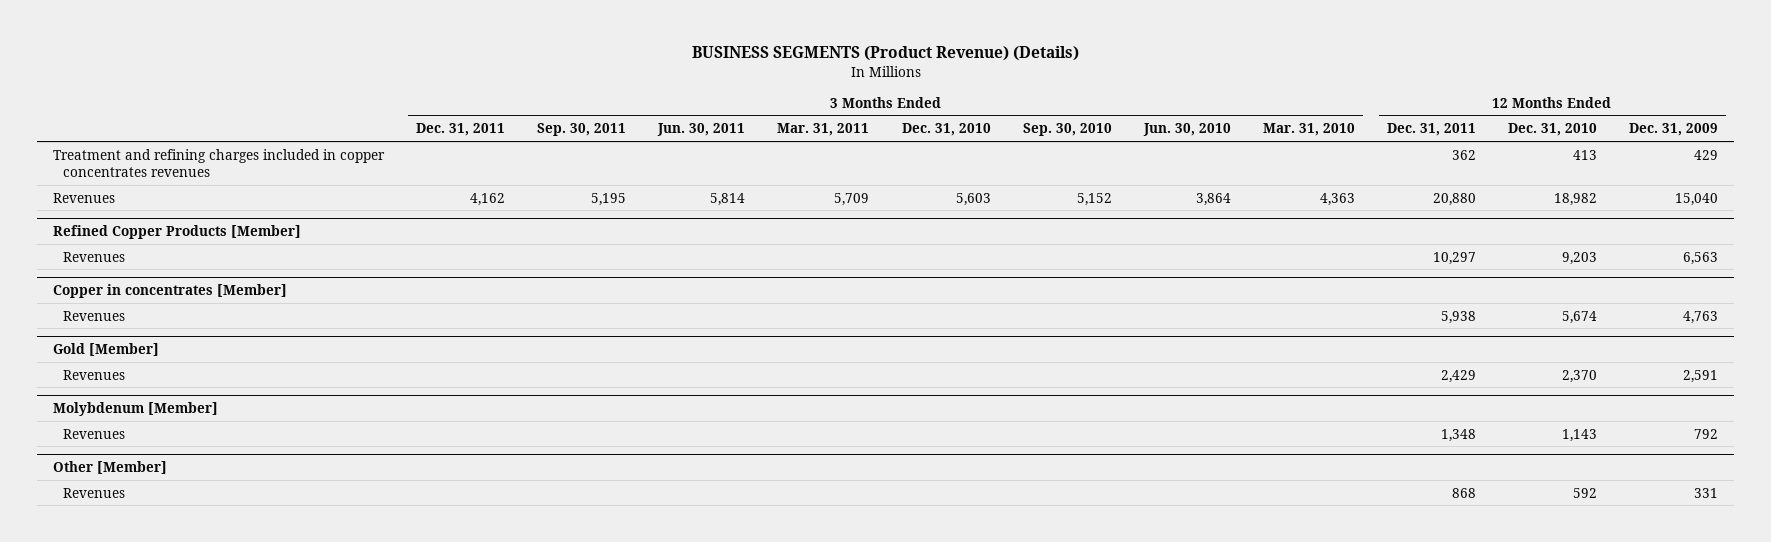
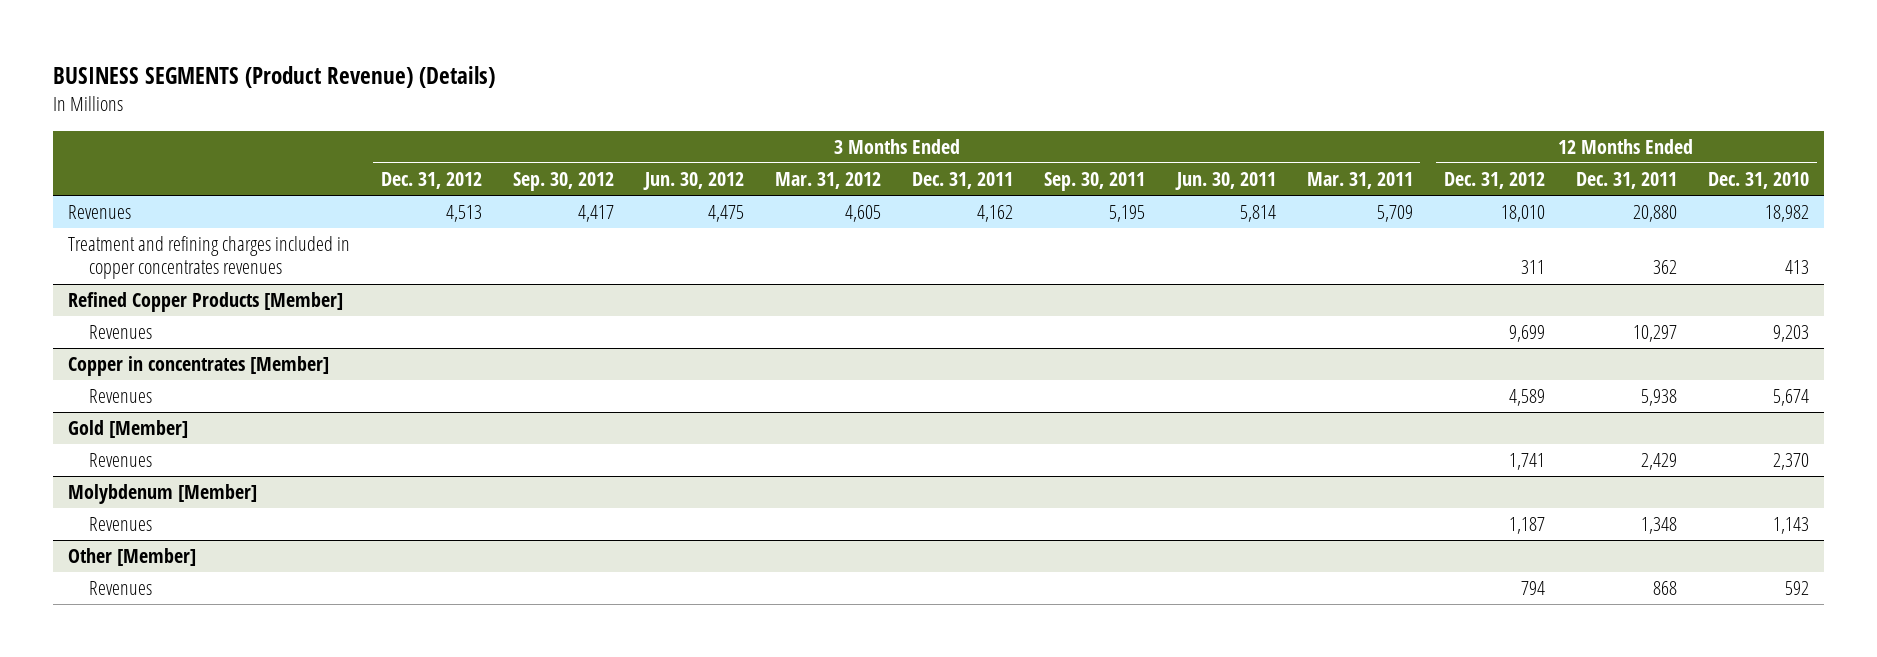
[901,123,991,137] Dec. 31, 2010 -> none
[1022,123,1112,137] Sep. 30, 2010 -> none
[1142,123,1231,137] Jun. 30, 2010 -> none
[1262,123,1355,137] Mar. 31, 2010 -> none
[1628,123,1718,137] Dec. 31, 2009 -> none
none -> [381,172,483,190] Dec. 31, 2012
none -> [513,172,615,192] Sep. 30, 2012
none -> [643,172,745,191] Jun. 30, 2012
none -> [775,172,882,190] Mar. 31, 2012
none -> [1443,172,1545,190] Dec. 31, 2012
[53,148,386,178] Treatment and refining charges included in copper concentrates revenues -> [68,236,351,280] Treatment and refining charges included in copper concentrates revenues

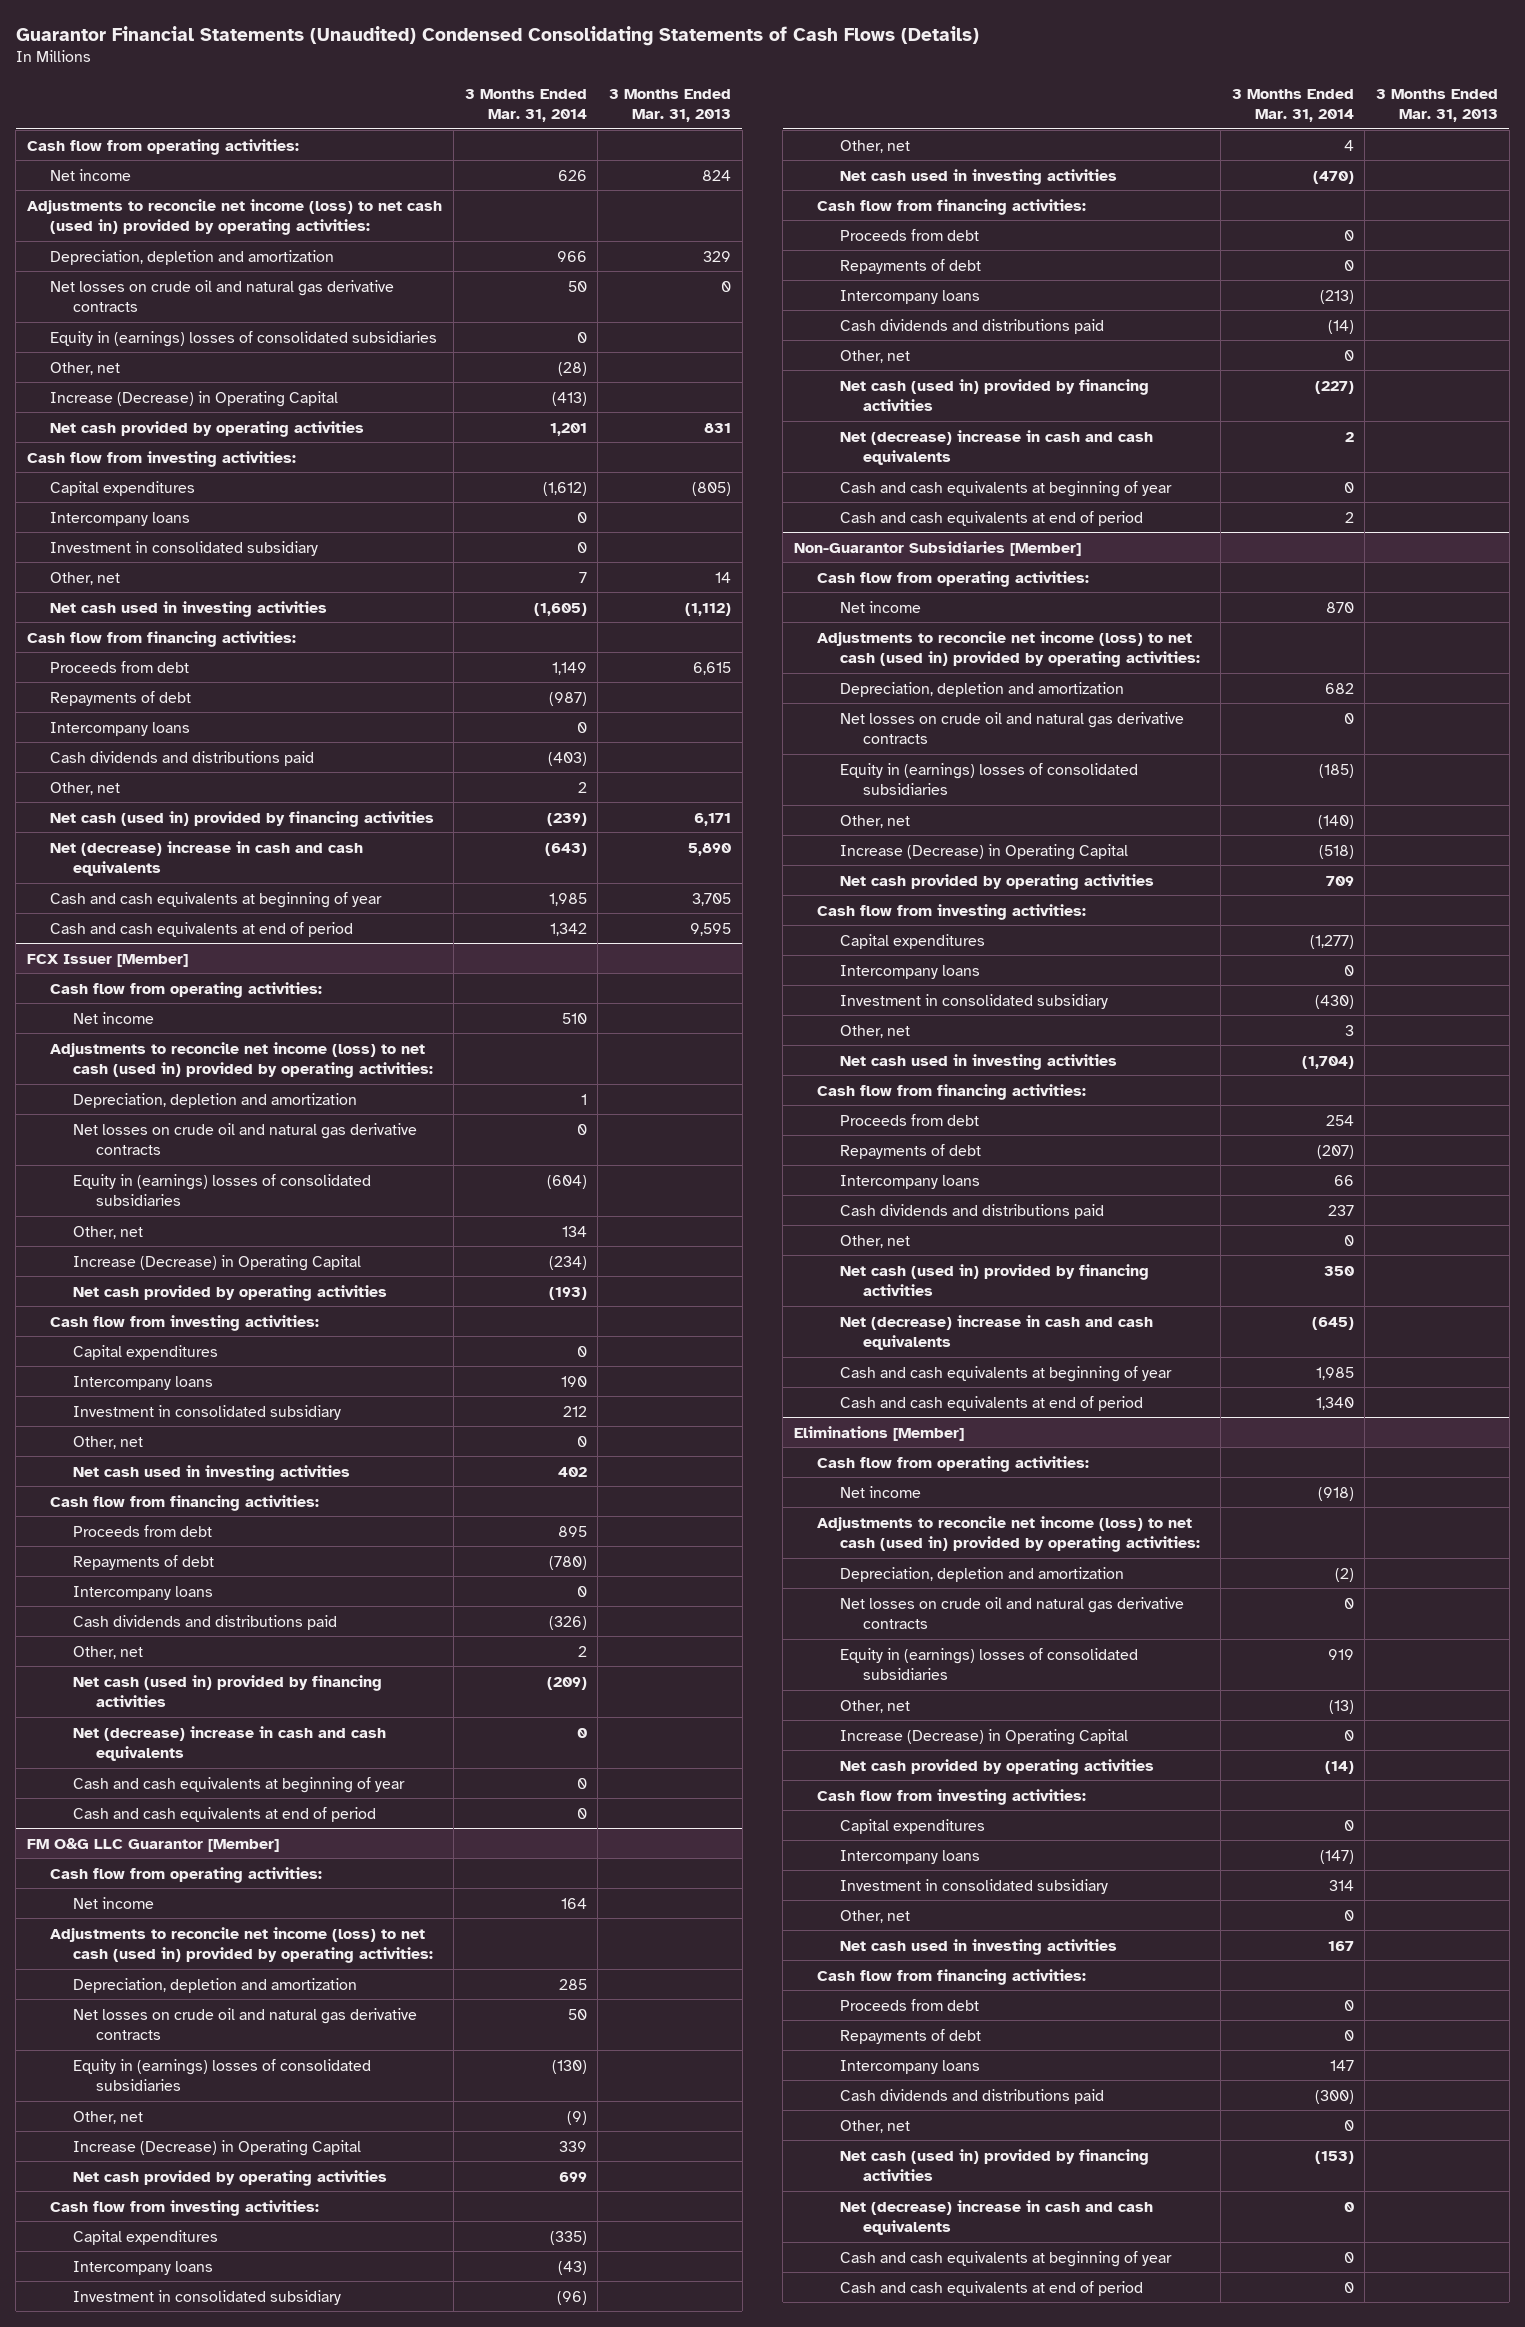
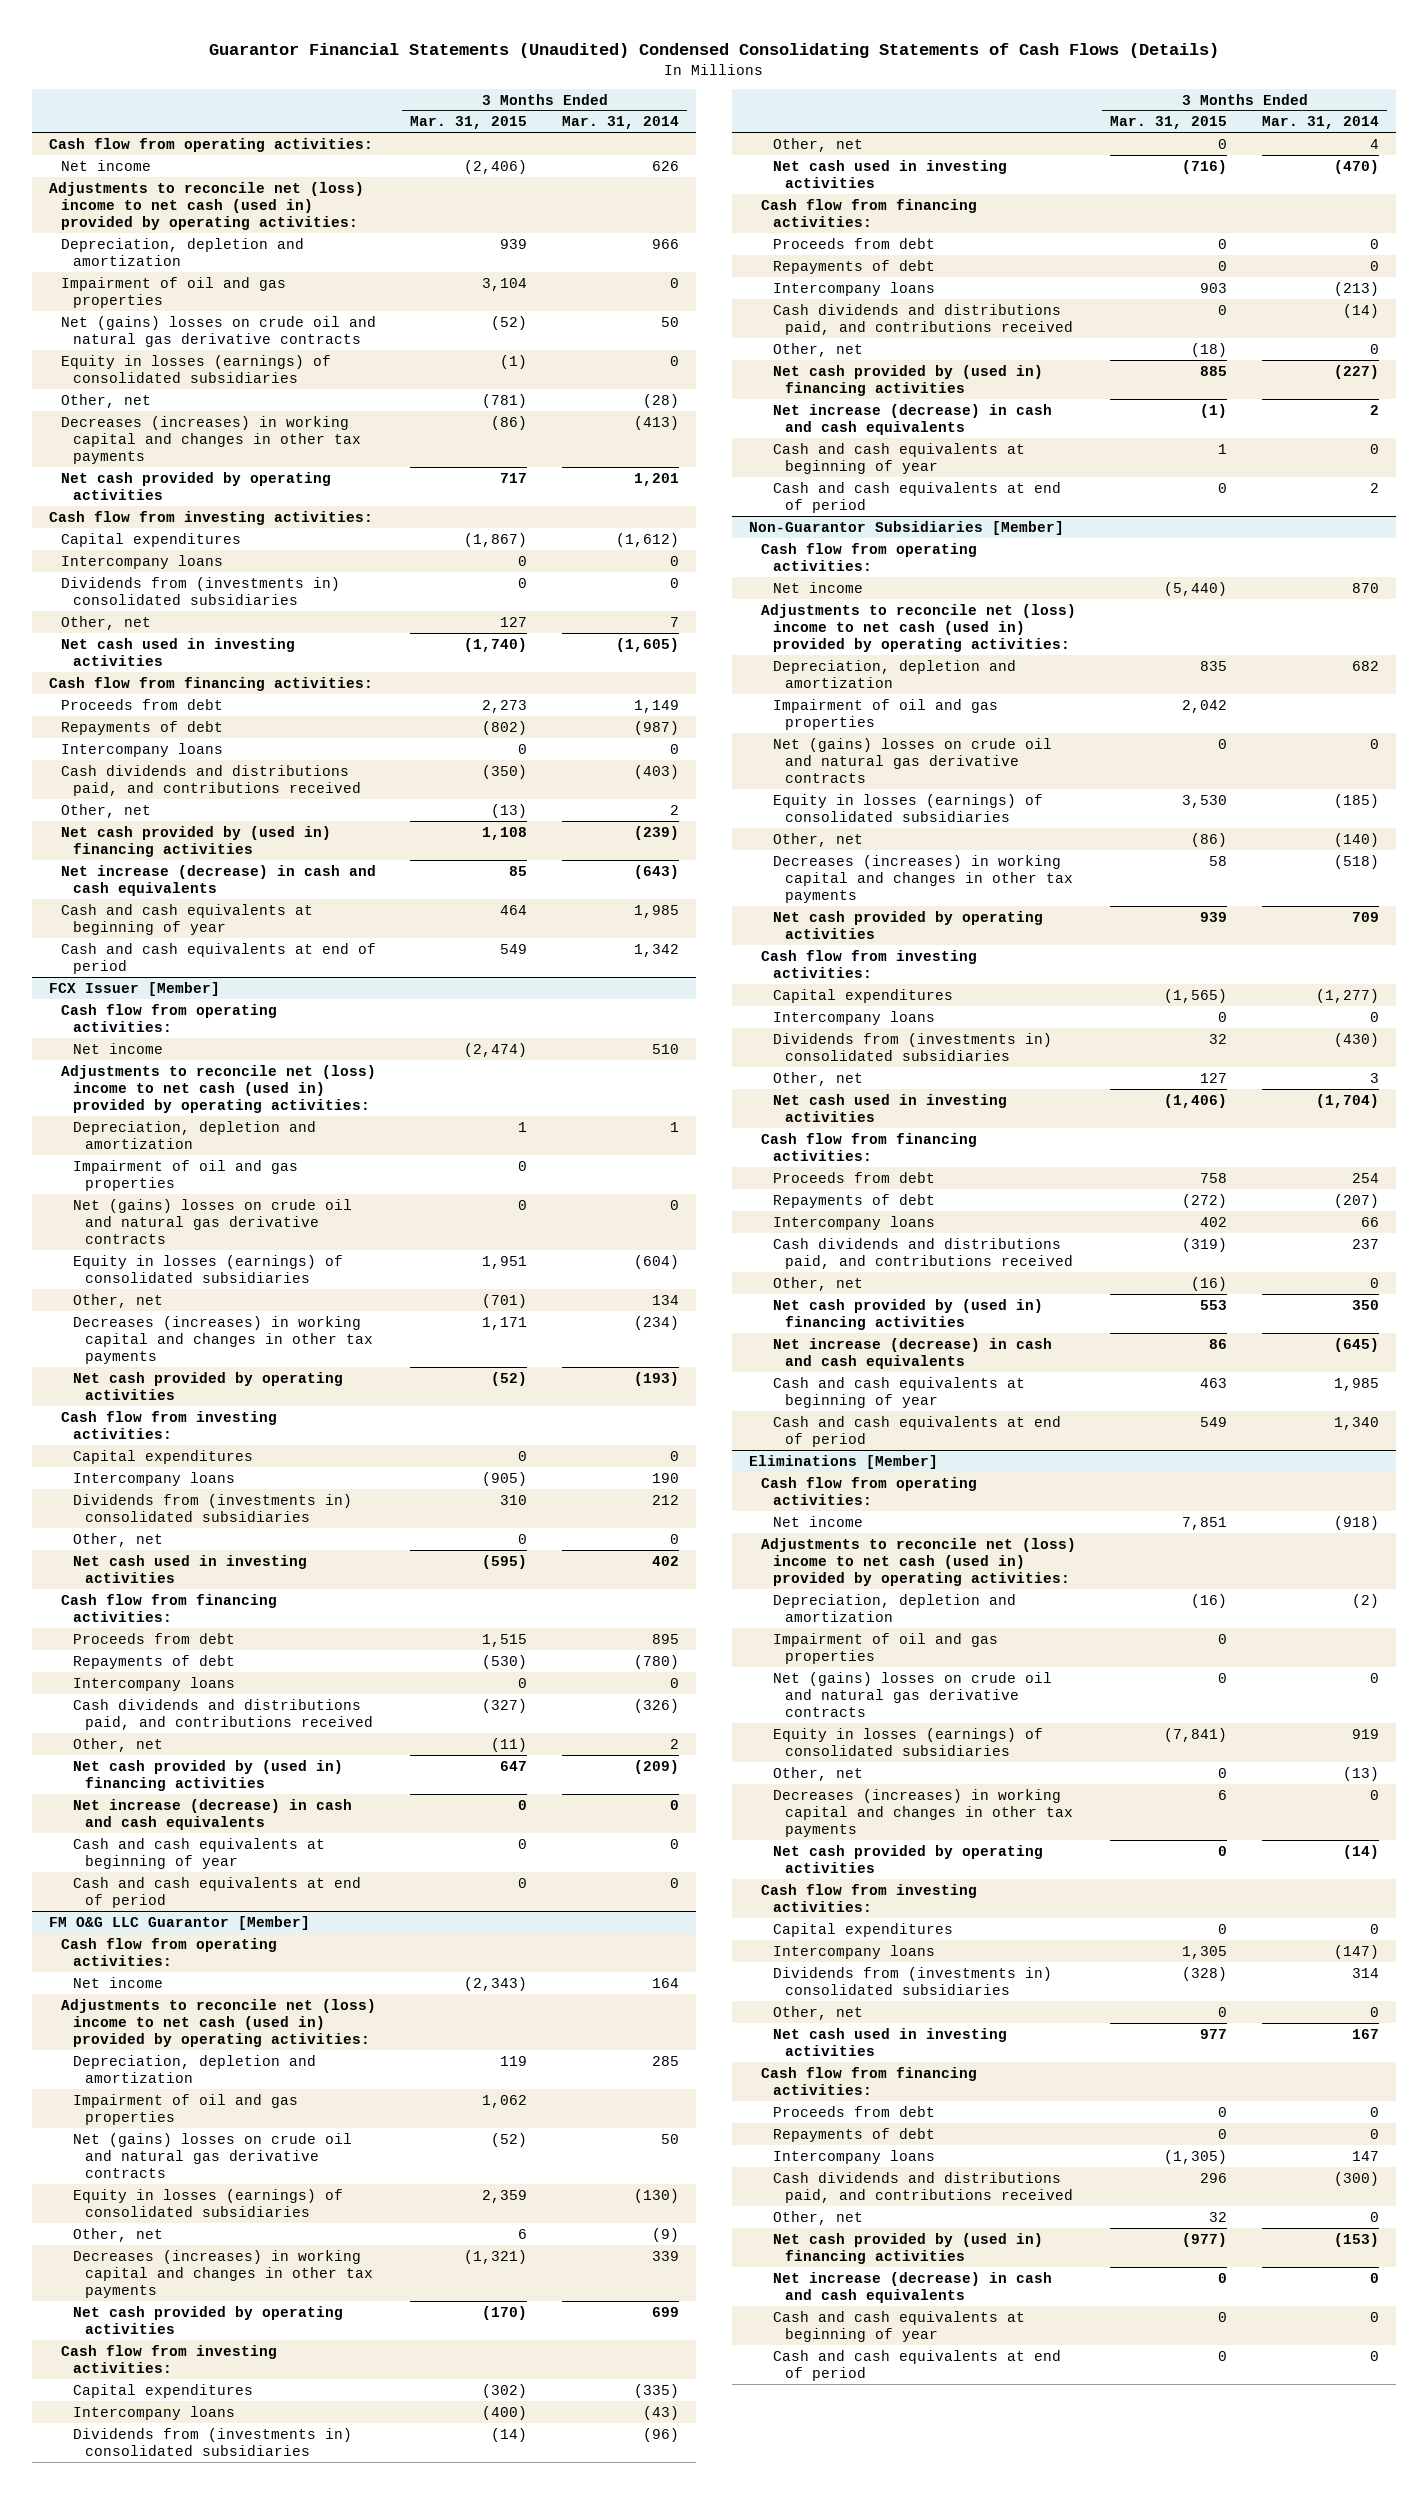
[609,88,732,123] 3 Months Ended Mar. 31, 2013 -> none
none -> [410,116,528,130] Mar. 31, 2015
[26,198,442,236] Adjustments to reconcile net income (loss) to net cash (used in) provided by operating activities: -> [49,181,365,231] Adjustments to reconcile net (loss) income to net cash (used in) provided by operating activities:
none -> [61,276,287,308] Impairment of oil and gas properties
[49,279,394,313] Net losses on crude oil and natural gas derivative contracts -> [61,315,377,347] Net (gains) losses on crude oil and natural gas derivative contracts
[49,330,437,347] Equity in (earnings) losses of consolidated subsidiaries -> [61,354,332,383] Equity in losses (earnings) of consolidated subsidiaries
[49,390,338,407] Increase (Decrease) in Operating Capital -> [61,415,361,465] Decreases (increases) in working capital and changes in other tax payments
[49,540,318,556] Investment in consolidated subsidiary -> none
none -> [61,576,341,605] Dividends from (investments in) consolidated subsidiaries
[49,750,314,766] Cash dividends and distributions paid -> [61,764,361,796] Cash dividends and distributions paid, and contributions received
[49,810,434,827] Net cash (used in) provided by financing activities -> [61,825,332,857] Net cash provided by (used in) financing activities
[49,840,363,877] Net (decrease) increase in cash and cash equivalents -> [61,864,377,896] Net increase (decrease) in cash and cash equivalents
[49,1041,433,1079] Adjustments to reconcile net income (loss) to net cash (used in) provided by operating activities: -> [61,1064,377,1114] Adjustments to reconcile net (loss) income to net cash (used in) provided by operating activities:
none -> [72,1159,298,1191] Impairment of oil and gas properties
[72,1122,417,1156] Net losses on crude oil and natural gas derivative contracts -> [72,1198,352,1245] Net (gains) losses on crude oil and natural gas derivative contracts
[72,1173,371,1207] Equity in (earnings) losses of consolidated subsidiaries -> [72,1254,343,1283] Equity in losses (earnings) of consolidated subsidiaries
[72,1254,361,1271] Increase (Decrease) in Operating Capital -> [72,1315,373,1365] Decreases (increases) in working capital and changes in other tax payments
[72,1404,341,1420] Investment in consolidated subsidiary -> [72,1493,352,1522] Dividends from (investments in) consolidated subsidiaries
[72,1614,337,1630] Cash dividends and distributions paid -> [72,1698,373,1730] Cash dividends and distributions paid, and contributions received
[72,1674,382,1708] Net cash (used in) provided by financing activities -> [72,1759,343,1791] Net cash provided by (used in) financing activities
[72,1725,386,1762] Net (decrease) increase in cash and cash equivalents -> [72,1798,352,1830] Net increase (decrease) in cash and cash equivalents
[49,1926,433,1964] Adjustments to reconcile net income (loss) to net cash (used in) provided by operating activities: -> [61,1998,377,2048] Adjustments to reconcile net (loss) income to net cash (used in) provided by operating activities:
none -> [72,2093,298,2125] Impairment of oil and gas properties
[72,2007,417,2041] Net losses on crude oil and natural gas derivative contracts -> [72,2132,352,2179] Net (gains) losses on crude oil and natural gas derivative contracts
[72,2058,371,2092] Equity in (earnings) losses of consolidated subsidiaries -> [72,2188,343,2217] Equity in losses (earnings) of consolidated subsidiaries
[72,2139,361,2156] Increase (Decrease) in Operating Capital -> [72,2249,373,2299] Decreases (increases) in working capital and changes in other tax payments
[72,2289,341,2305] Investment in consolidated subsidiary -> none
none -> [72,2427,352,2456] Dividends from (investments in) consolidated subsidiaries
[839,318,1104,334] Cash dividends and distributions paid -> [772,303,1073,335] Cash dividends and distributions paid, and contributions received
[839,378,1149,412] Net cash (used in) provided by financing activities -> [772,364,1043,396] Net cash provided by (used in) financing activities
[839,429,1153,466] Net (decrease) increase in cash and cash equivalents -> [772,403,1052,435] Net increase (decrease) in cash and cash equivalents
[816,630,1200,668] Adjustments to reconcile net income (loss) to net cash (used in) provided by operating activities: -> [761,603,1077,653] Adjustments to reconcile net (loss) income to net cash (used in) provided by operating activities:
none -> [772,698,998,730] Impairment of oil and gas properties
[839,711,1184,745] Net losses on crude oil and natural gas derivative contracts -> [772,737,1052,784] Net (gains) losses on crude oil and natural gas derivative contracts
[839,762,1138,796] Equity in (earnings) losses of consolidated subsidiaries -> [772,793,1043,822] Equity in losses (earnings) of consolidated subsidiaries
[839,843,1128,860] Increase (Decrease) in Operating Capital -> [772,854,1073,904] Decreases (increases) in working capital and changes in other tax payments
[839,993,1108,1009] Investment in consolidated subsidiary -> none
none -> [772,1032,1052,1061] Dividends from (investments in) consolidated subsidiaries
[839,1203,1104,1219] Cash dividends and distributions paid -> [772,1237,1073,1269] Cash dividends and distributions paid, and contributions received
[839,1263,1149,1297] Net cash (used in) provided by financing activities -> [772,1298,1043,1330] Net cash provided by (used in) financing activities
[839,1314,1153,1351] Net (decrease) increase in cash and cash equivalents -> [772,1337,1052,1369] Net increase (decrease) in cash and cash equivalents
[816,1515,1200,1553] Adjustments to reconcile net income (loss) to net cash (used in) provided by operating activities: -> [761,1537,1077,1587] Adjustments to reconcile net (loss) income to net cash (used in) provided by operating activities:
none -> [772,1632,998,1664] Impairment of oil and gas properties
[839,1596,1184,1630] Net losses on crude oil and natural gas derivative contracts -> [772,1671,1052,1718] Net (gains) losses on crude oil and natural gas derivative contracts
[839,1647,1138,1681] Equity in (earnings) losses of consolidated subsidiaries -> [772,1727,1043,1756] Equity in losses (earnings) of consolidated subsidiaries
[839,1728,1128,1745] Increase (Decrease) in Operating Capital -> [772,1788,1073,1838] Decreases (increases) in working capital and changes in other tax payments
[839,1878,1108,1894] Investment in consolidated subsidiary -> [772,1966,1052,1995] Dividends from (investments in) consolidated subsidiaries
[839,2088,1104,2104] Cash dividends and distributions paid -> [772,2171,1073,2203] Cash dividends and distributions paid, and contributions received
[839,2148,1149,2182] Net cash (used in) provided by financing activities -> [772,2232,1043,2264] Net cash provided by (used in) financing activities
[839,2199,1153,2236] Net (decrease) increase in cash and cash equivalents -> [772,2271,1052,2303] Net increase (decrease) in cash and cash equivalents

